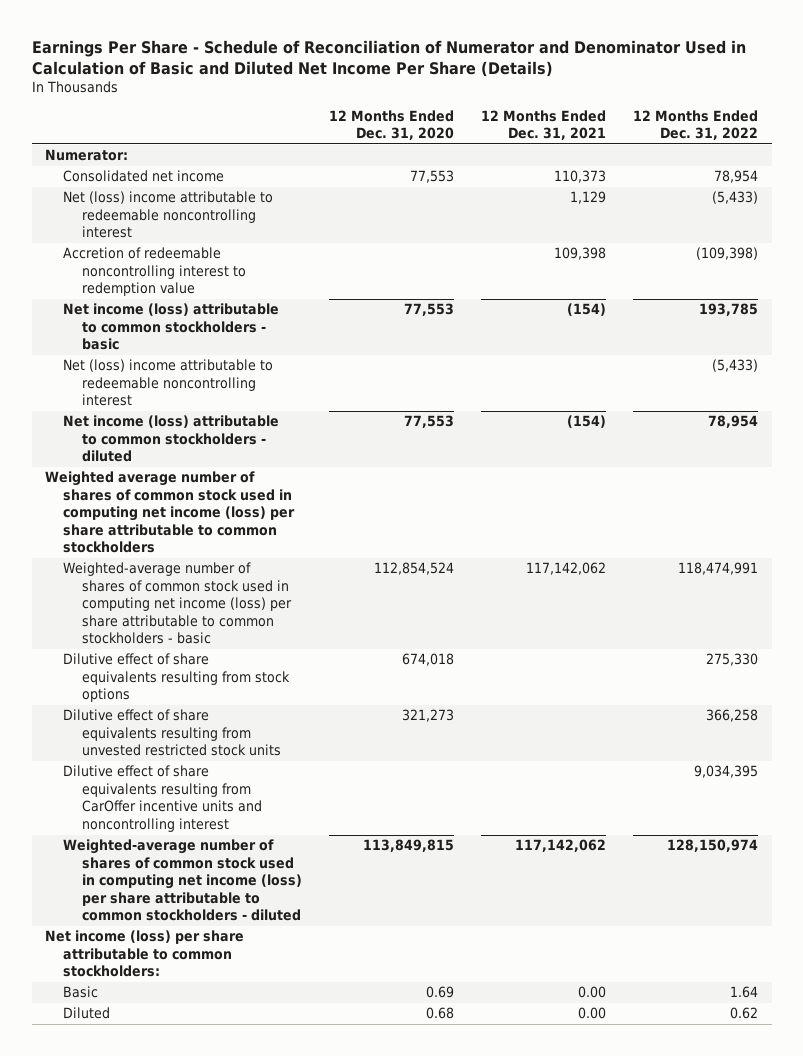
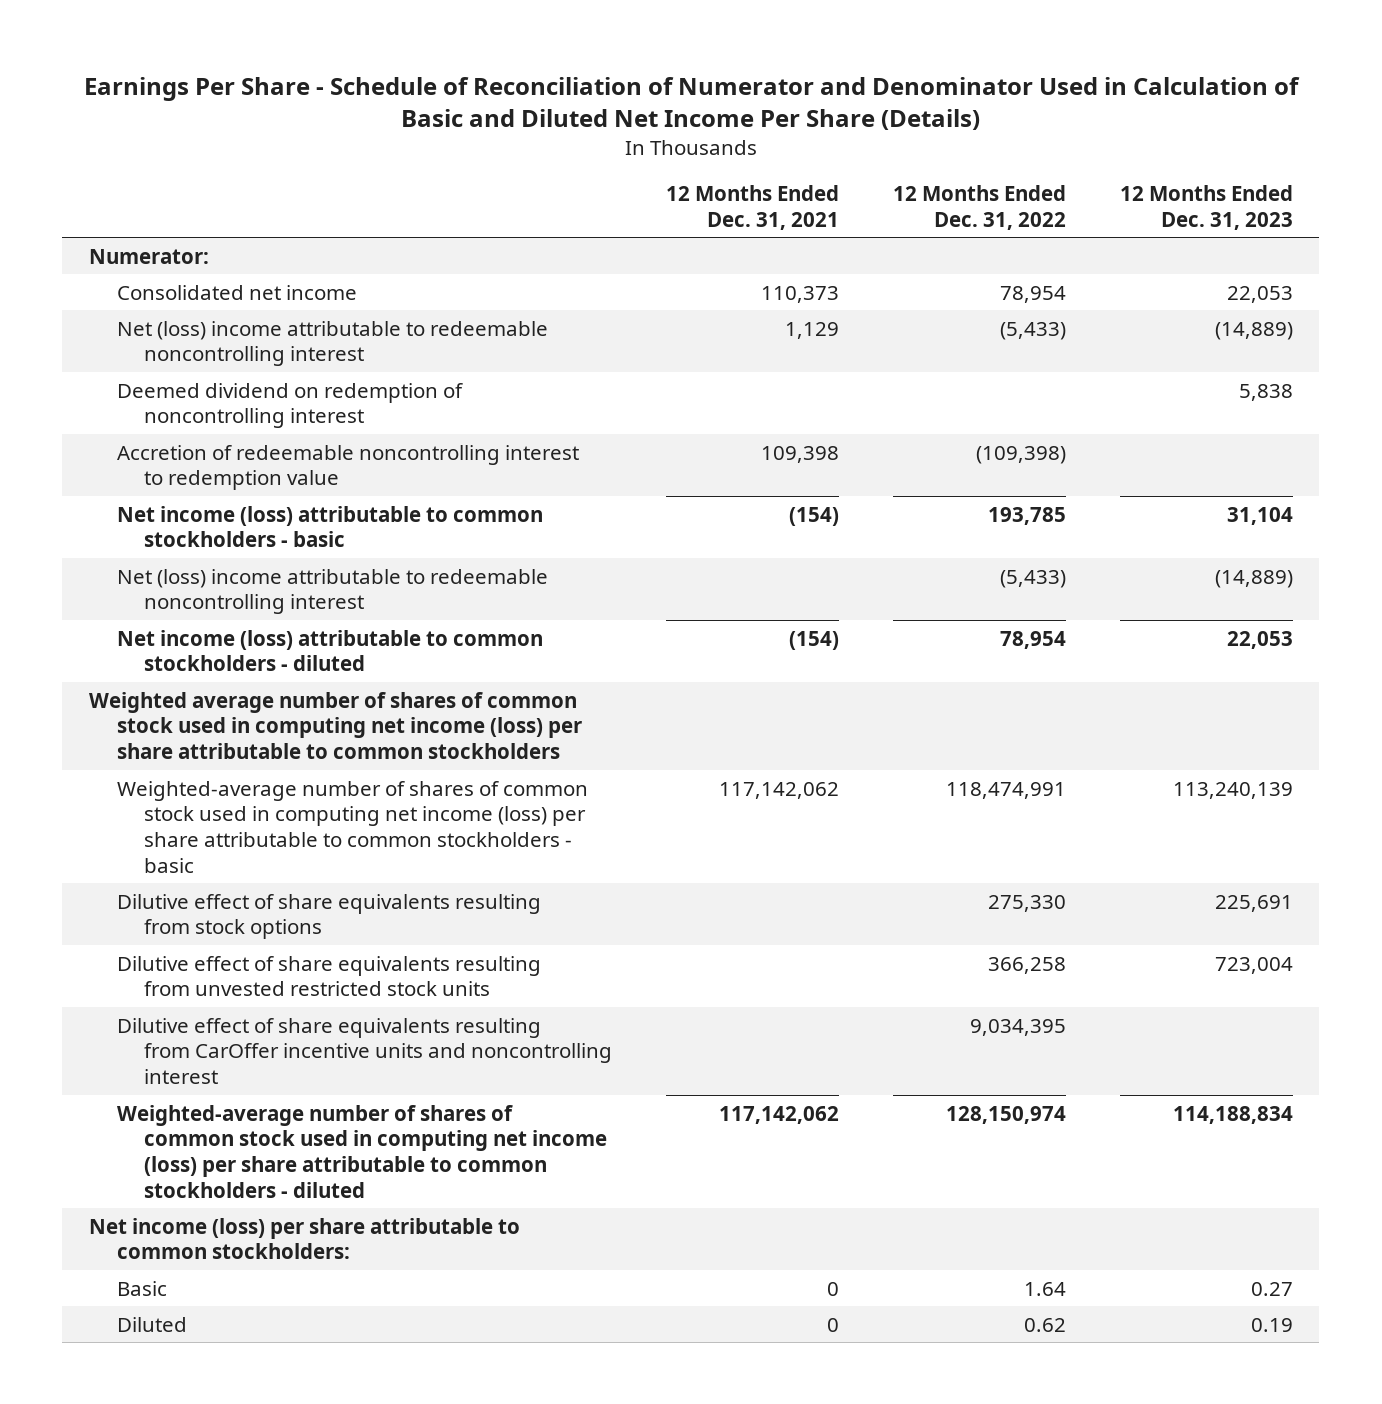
[328,109,454,141] 12 Months Ended Dec. 31, 2020 -> none
none -> [1119,185,1293,230] 12 Months Ended Dec. 31, 2023
none -> [116,382,463,429] Deemed dividend on redemption of noncontrolling interest
[577,986,606,999] 0.00 -> [826,1281,839,1296] 0
[577,1007,606,1020] 0.00 -> [826,1317,839,1332] 0

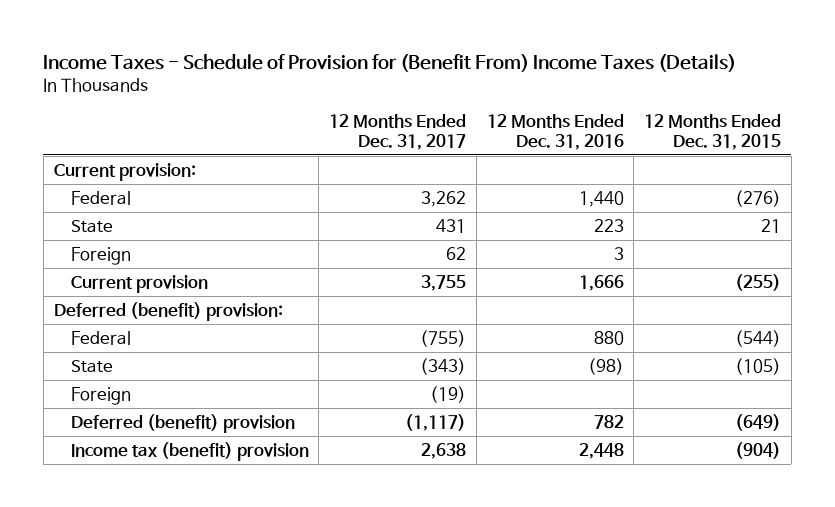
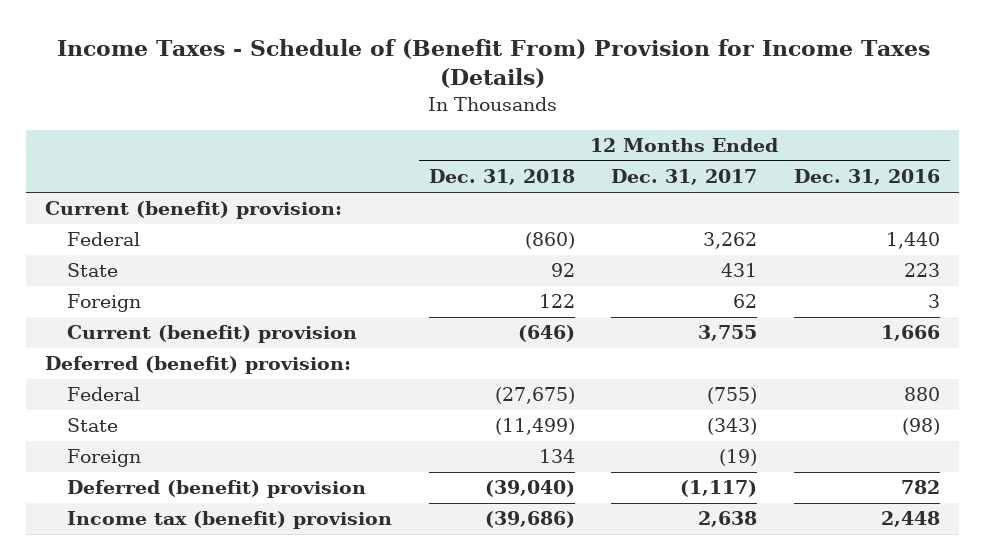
[43,53,737,72] Income Taxes - Schedule of Provision for (Benefit From) Income Taxes (Details) -> [56,38,930,89] Income Taxes - Schedule of (Benefit From) Provision for Income Taxes (Details)
[644,113,782,150] 12 Months Ended Dec. 31, 2015 -> none
none -> [428,169,575,186] Dec. 31, 2018
[53,162,196,181] Current provision: -> [44,201,342,220] Current (benefit) provision:
[70,274,208,293] Current provision -> [66,325,357,344] Current (benefit) provision

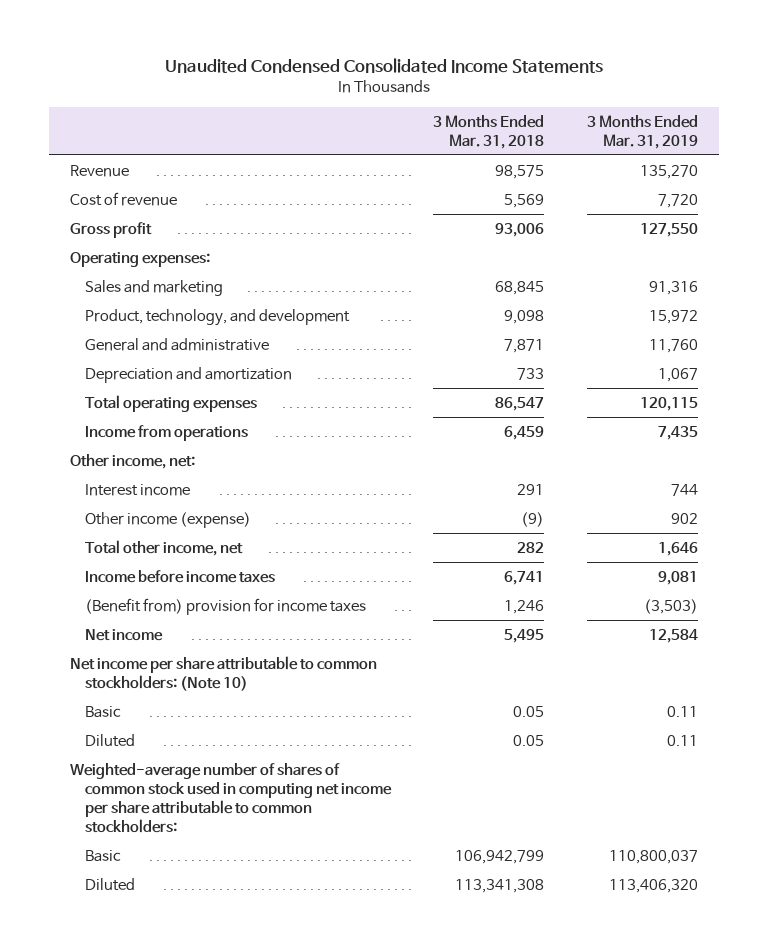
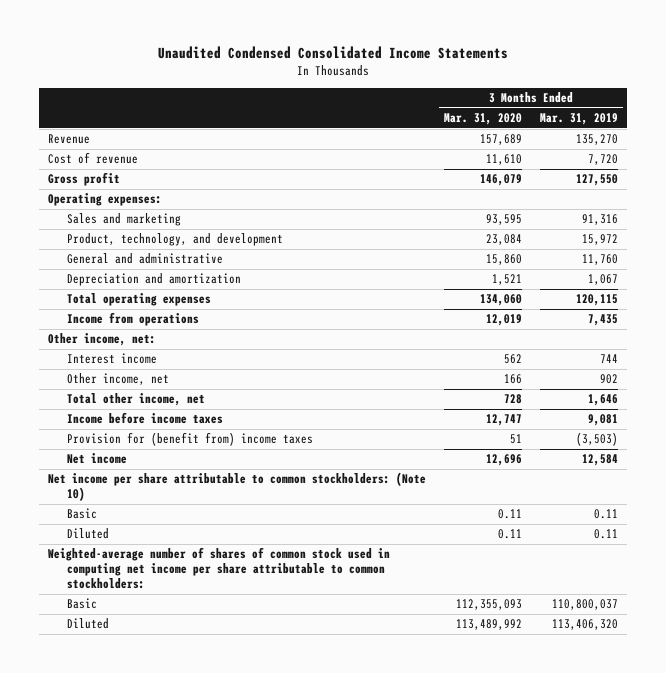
[433,114,545,149] 3 Months Ended Mar. 31, 2018 -> none
none -> [443,113,522,126] Mar. 31, 2020
[84,511,251,528] Other income (expense) -> [67,373,170,386] Other income, net
[84,597,366,615] (Benefit from) provision for income taxes -> [67,432,314,447] Provision for (benefit from) income taxes

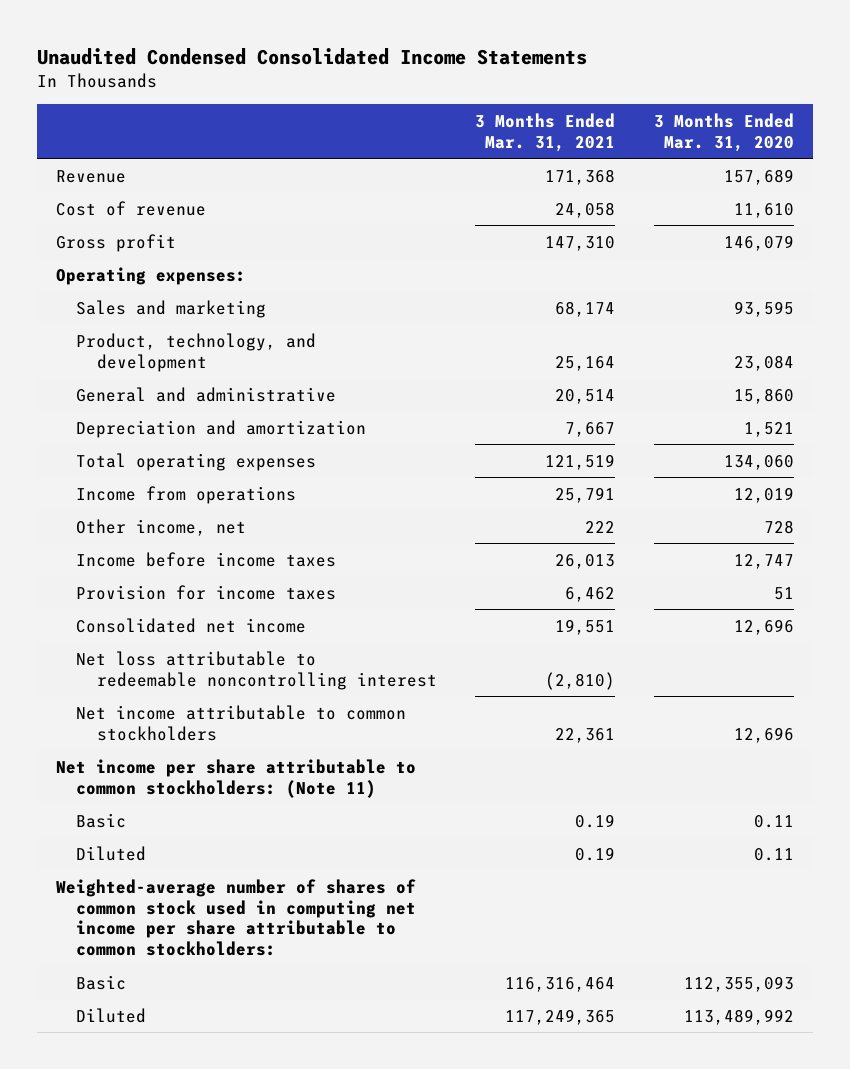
[540,113,619,126] Mar. 31, 2019 -> none
none -> [475,112,616,152] 3 Months Ended Mar. 31, 2021
[47,333,156,347] Other income, net: -> none
[67,353,158,365] Interest income -> none
[67,393,206,407] Total other income, net -> none
[503,374,522,385] 166 -> [763,519,794,534] 728
[67,432,314,447] Provision for (benefit from) income taxes -> [76,584,337,600] Provision for income taxes
none -> [76,617,307,633] Consolidated net income
none -> [76,650,437,690] Net loss attributable to redeemable noncontrolling interest
[67,453,128,465] Net income -> [76,704,407,741] Net income attributable to common stockholders
[47,472,426,502] Net income per share attributable to common stockholders: (Note 10) -> [56,758,417,798] Net income per share attributable to common stockholders: (Note 11)

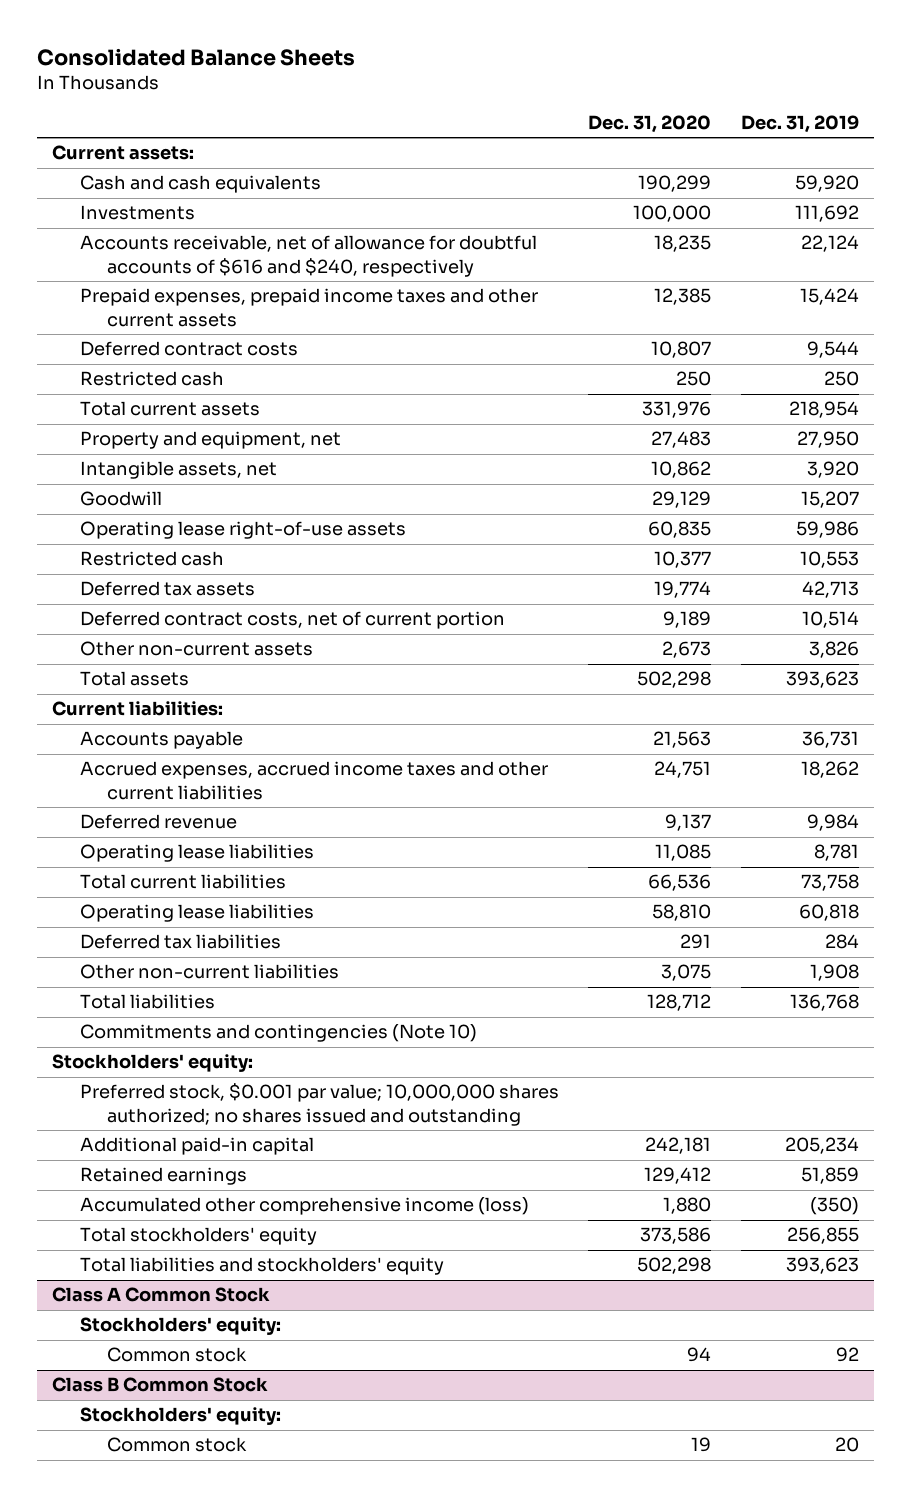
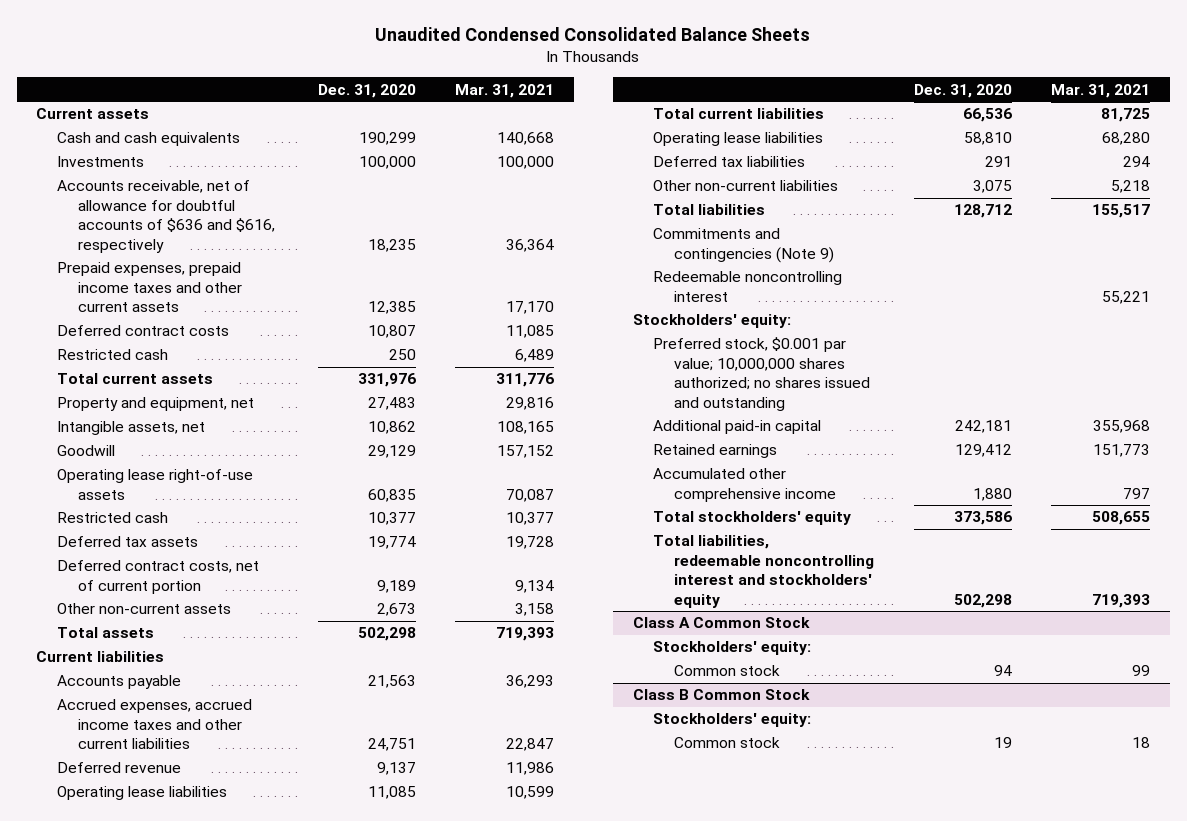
[36,47,355,66] Consolidated Balance Sheets -> [375,26,811,41] Unaudited Condensed Consolidated Balance Sheets
[741,114,860,133] Dec. 31, 2019 -> none
none -> [455,83,555,98] Mar. 31, 2021
[51,145,194,161] Current assets: -> [36,108,150,120] Current assets
[79,235,537,277] Accounts receivable, net of allowance for doubtful accounts of $616 and $240, respectively -> [57,180,276,253] Accounts receivable, net of allowance for doubtful accounts of $636 and $616, respectively
[51,701,223,717] Current liabilities: -> [36,651,165,663] Current liabilities
[79,1024,477,1043] Commitments and contingencies (Note 10) -> [653,228,835,263] Commitments and contingencies (Note 9)
none -> [653,271,843,302] Redeemable noncontrolling interest
[79,1197,529,1216] Accumulated other comprehensive income (loss) -> [653,468,837,502] Accumulated other comprehensive income
[79,1257,444,1276] Total liabilities and stockholders' equity -> [653,535,875,608] Total liabilities, redeemable noncontrolling interest and stockholders' equity

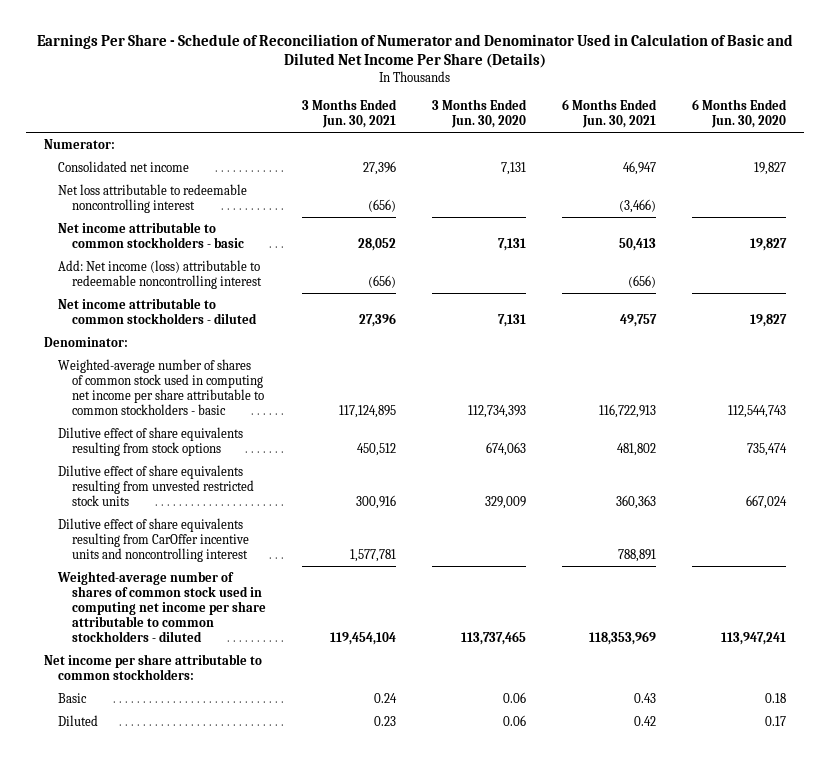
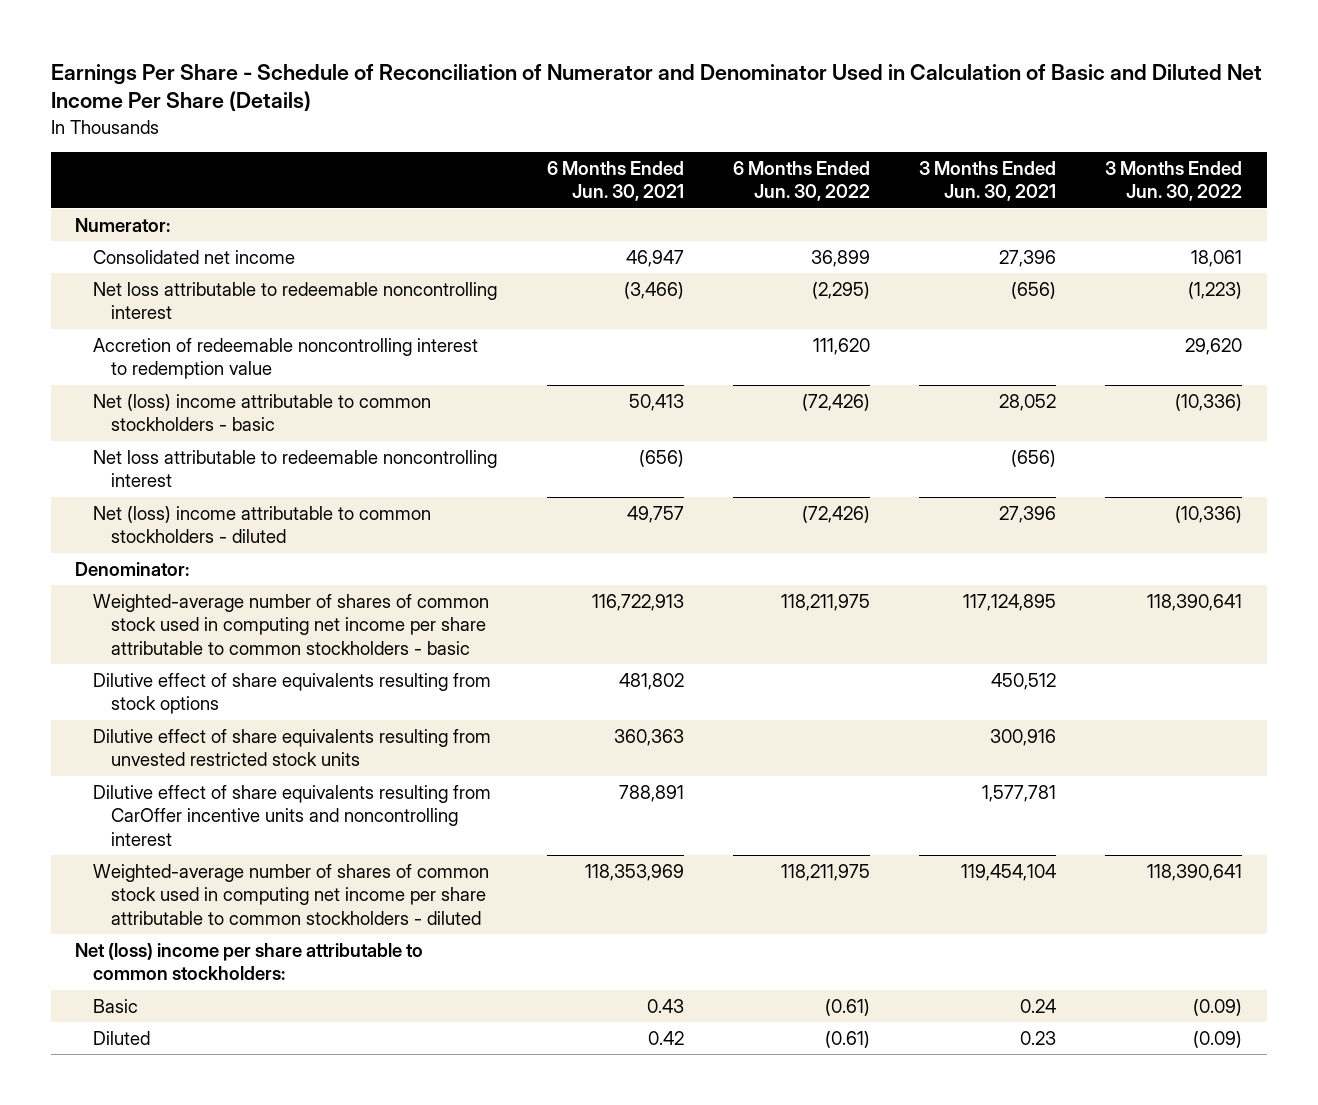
[432,99,528,129] 3 Months Ended Jun. 30, 2020 -> none
[692,99,788,129] 6 Months Ended Jun. 30, 2020 -> none
none -> [732,160,870,202] 6 Months Ended Jun. 30, 2022
none -> [1105,160,1243,202] 3 Months Ended Jun. 30, 2022
none -> [93,337,479,380] Accretion of redeemable noncontrolling interest to redemption value
[58,221,245,248] Net income attributable to common stockholders - basic -> [93,393,432,432] Net (loss) income attributable to common stockholders - basic
[58,259,263,289] Add: Net income (loss) attributable to redeemable noncontrolling interest -> [93,449,498,488] Net loss attributable to redeemable noncontrolling interest
[58,297,258,324] Net income attributable to common stockholders - diluted -> [93,505,432,544] Net (loss) income attributable to common stockholders - diluted
[44,653,263,680] Net income per share attributable to common stockholders: -> [75,942,424,981] Net (loss) income per share attributable to common stockholders:

